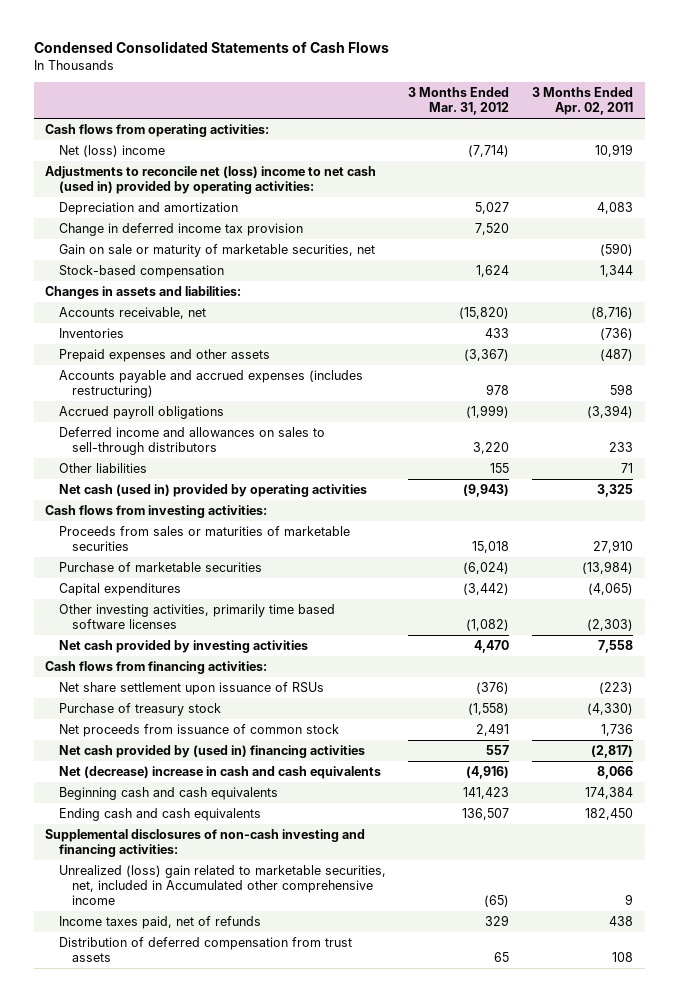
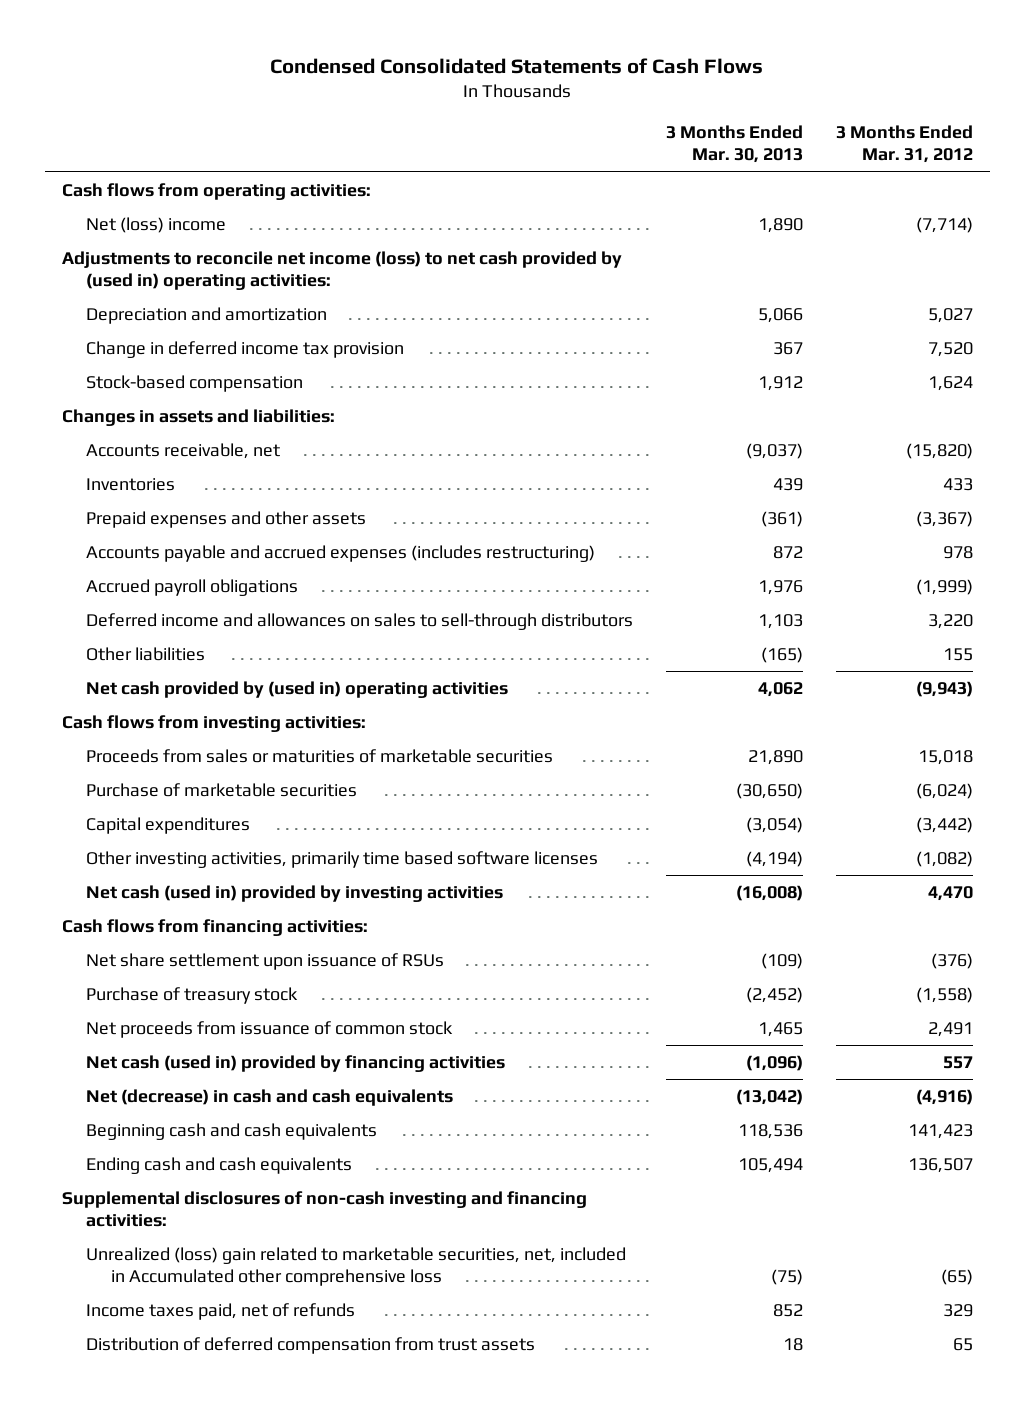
[532,87,634,116] 3 Months Ended Apr. 02, 2011 -> none
none -> [666,125,804,164] 3 Months Ended Mar. 30, 2013
[45,166,377,195] Adjustments to reconcile net (loss) income to net cash (used in) provided by operating activities: -> [61,250,622,291] Adjustments to reconcile net income (loss) to net cash provided by (used in) operating activities:
[58,244,375,258] Gain on sale or maturity of marketable securities, net -> none
[58,484,367,498] Net cash (used in) provided by operating activities -> [86,680,509,698] Net cash provided by (used in) operating activities
[58,640,308,654] Net cash provided by investing activities -> [86,884,504,902] Net cash (used in) provided by investing activities
[58,745,365,759] Net cash provided by (used in) financing activities -> [86,1054,506,1072] Net cash (used in) provided by financing activities
[58,766,381,780] Net (decrease) increase in cash and cash equivalents -> [86,1088,454,1106] Net (decrease) in cash and cash equivalents
[58,865,386,906] Unrealized (loss) gain related to marketable securities, net, included in Accumulated other comprehensive income -> [86,1246,627,1287] Unrealized (loss) gain related to marketable securities, net, included in Accumulated other comprehensive loss

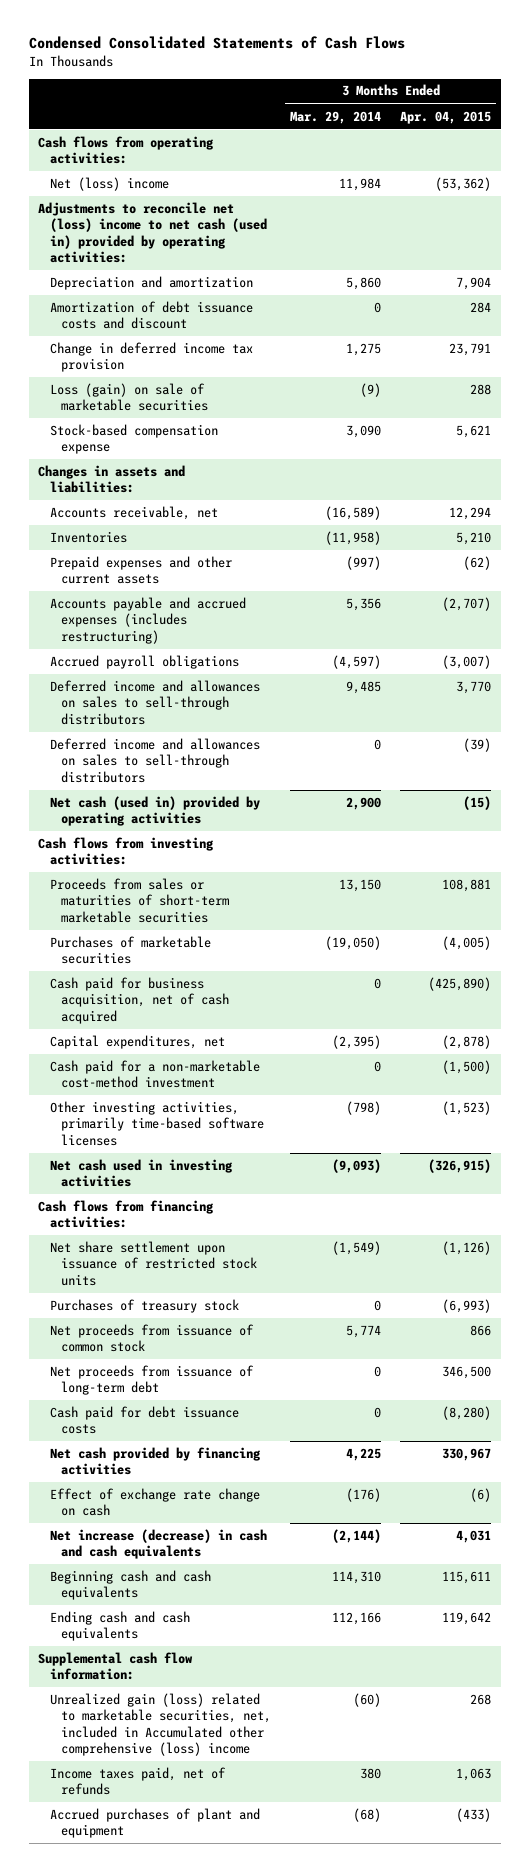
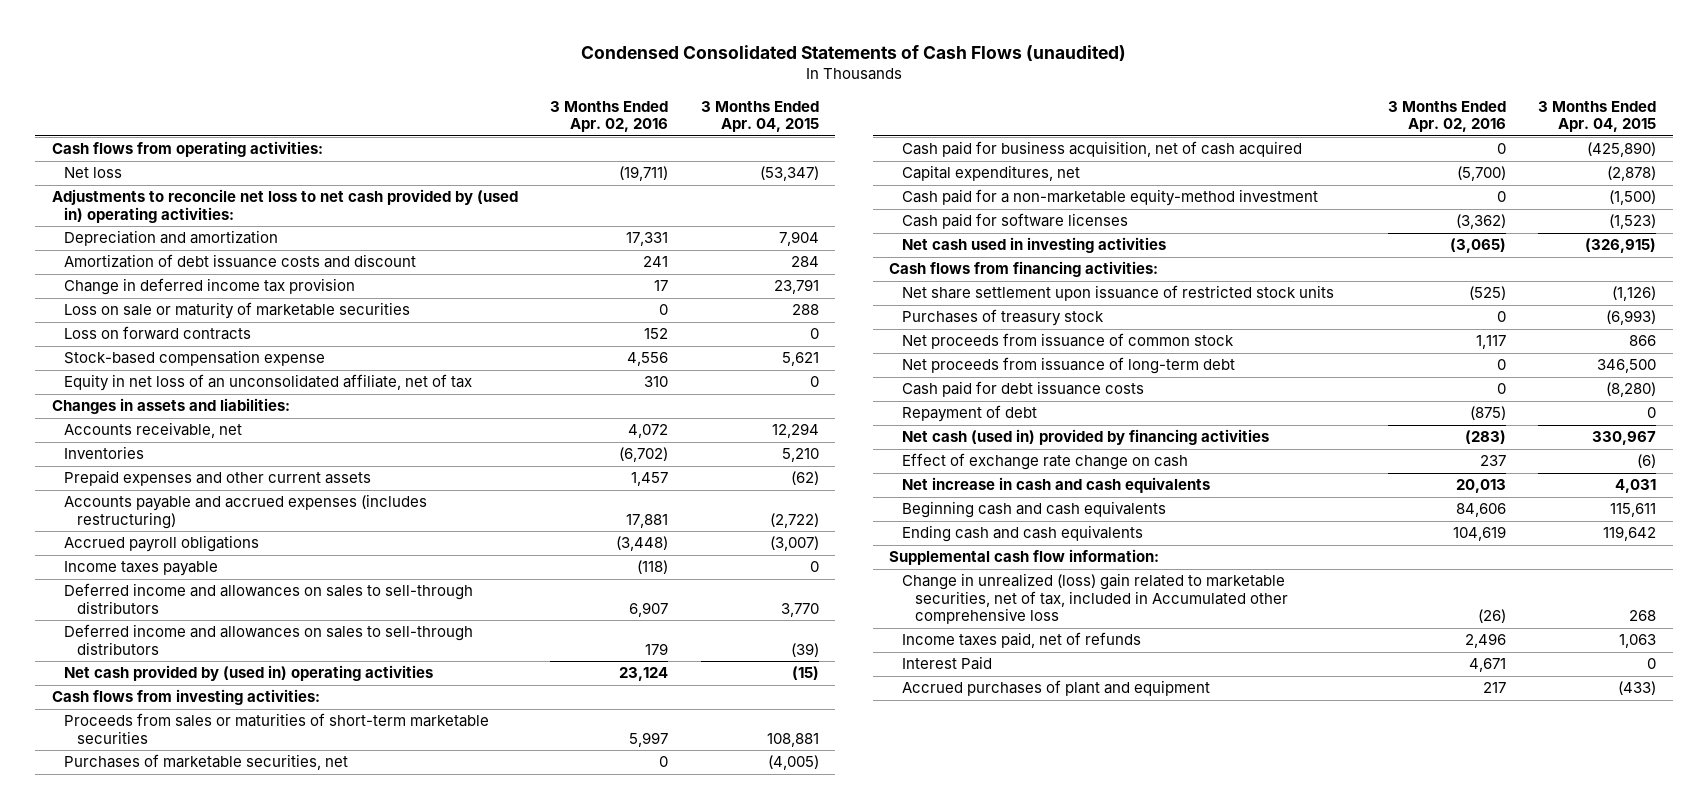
[28,36,405,50] Condensed Consolidated Statements of Cash Flows -> [581,44,1127,61] Condensed Consolidated Statements of Cash Flows (unaudited)
[290,110,382,124] Mar. 29, 2014 -> none
none -> [550,100,669,133] 3 Months Ended Apr. 02, 2016
[49,176,169,191] Net (loss) income -> [64,167,123,179] Net loss
[435,176,492,191] (53,362) -> [759,166,819,182] (53,347)
[38,201,267,263] Adjustments to reconcile net (loss) income to net cash (used in) provided by operating activities: -> [51,189,518,223] Adjustments to reconcile net loss to net cash provided by (used in) operating activities:
[49,382,208,412] Loss (gain) on sale of marketable securities -> [64,302,411,320] Loss on sale or maturity of marketable securities
none -> [64,326,252,341] Loss on forward contracts
none -> [64,374,473,392] Equity in net loss of an unconsolidated affiliate, net of tax
[442,596,492,611] (2,707) -> [769,512,819,528] (2,722)
none -> [64,561,219,577] Income taxes payable
[49,795,260,827] Net cash (used in) provided by operating activities -> [64,665,434,682] Net cash provided by (used in) operating activities
[49,935,211,965] Purchases of marketable securities -> [64,754,349,771] Purchases of marketable securities, net
[49,1059,260,1089] Cash paid for a non-marketable cost-method investment -> [902,189,1319,207] Cash paid for a non-marketable equity-method investment
[49,1100,264,1146] Other investing activities, primarily time-based software licenses -> [902,213,1129,230] Cash paid for software licenses
none -> [902,405,1038,423] Repayment of debt
[49,1446,261,1476] Net cash provided by financing activities -> [902,429,1270,446] Net cash (used in) provided by financing activities
[49,1528,267,1560] Net increase (decrease) in cash and cash equivalents -> [902,477,1211,494] Net increase in cash and cash equivalents
[49,1692,271,1756] Unrealized gain (loss) related to marketable securities, net, included in Accumulated other comprehensive (loss) income -> [902,573,1289,625] Change in unrealized (loss) gain related to marketable securities, net of tax, included in Accumulated other comprehensive loss
none -> [902,656,993,671] Interest Paid

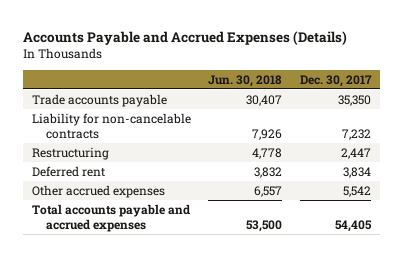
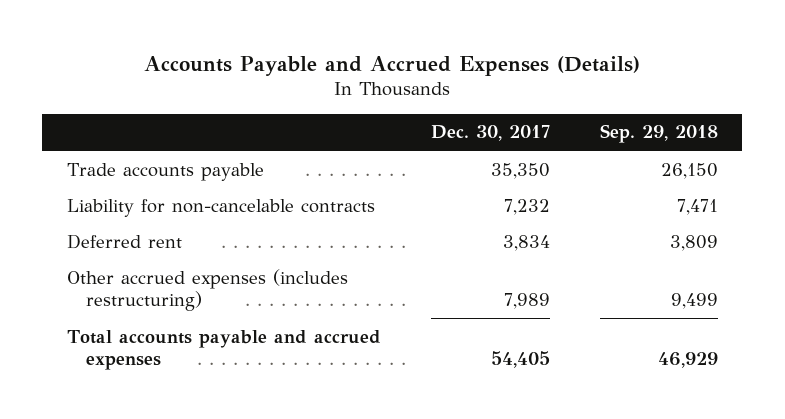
[208,74,283,87] Jun. 30, 2018 -> none
none -> [599,124,718,144] Sep. 29, 2018
[31,146,109,160] Restructuring -> none
[31,184,165,198] Other accrued expenses -> [67,268,349,312] Other accrued expenses (includes restructuring)
[342,185,371,197] 5,542 -> [503,293,550,310] 7,989

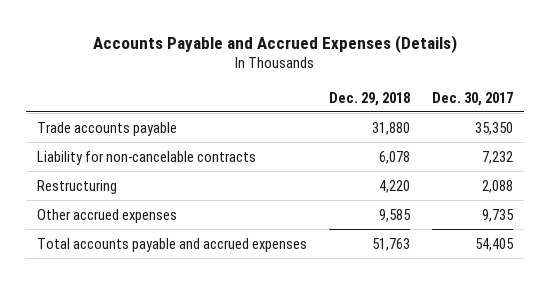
[599,124,718,144] Sep. 29, 2018 -> none
none -> [329,91,411,106] Dec. 29, 2018
[67,233,183,249] Deferred rent -> none
none -> [37,179,118,194] Restructuring
[67,268,349,312] Other accrued expenses (includes restructuring) -> [37,208,178,223] Other accrued expenses
[503,293,550,310] 7,989 -> [482,208,515,222] 9,735

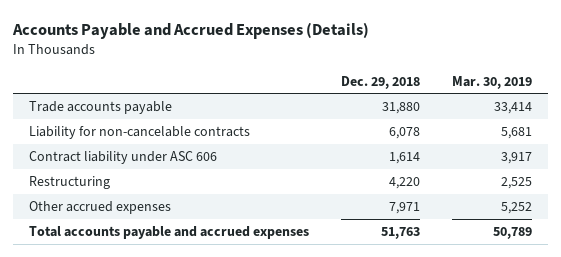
[432,91,514,106] Dec. 30, 2017 -> none
none -> [451,75,532,89] Mar. 30, 2019
none -> [28,151,217,165] Contract liability under ASC 606
[379,208,412,222] 9,585 -> [388,202,420,215] 7,971

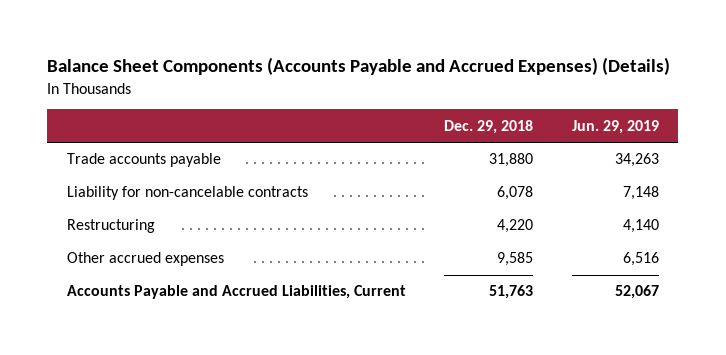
[11,21,369,39] Accounts Payable and Accrued Expenses (Details) -> [47,57,671,76] Balance Sheet Components (Accounts Payable and Accrued Expenses) (Details)
[451,75,532,89] Mar. 30, 2019 -> none
none -> [571,119,659,134] Jun. 29, 2019
[28,151,217,165] Contract liability under ASC 606 -> none
[388,202,420,215] 7,971 -> [497,252,534,267] 9,585
[28,226,309,240] Total accounts payable and accrued expenses -> [66,285,406,300] Accounts Payable and Accrued Liabilities, Current

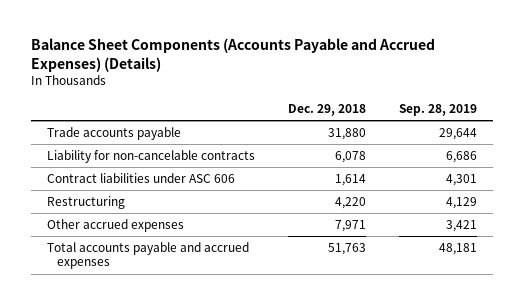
[571,119,659,134] Jun. 29, 2019 -> none
none -> [398,104,477,117] Sep. 28, 2019
none -> [47,173,236,184] Contract liabilities under ASC 606
[497,252,534,267] 9,585 -> [335,220,367,233] 7,971
[66,285,406,300] Accounts Payable and Accrued Liabilities, Current -> [47,242,250,270] Total accounts payable and accrued expenses

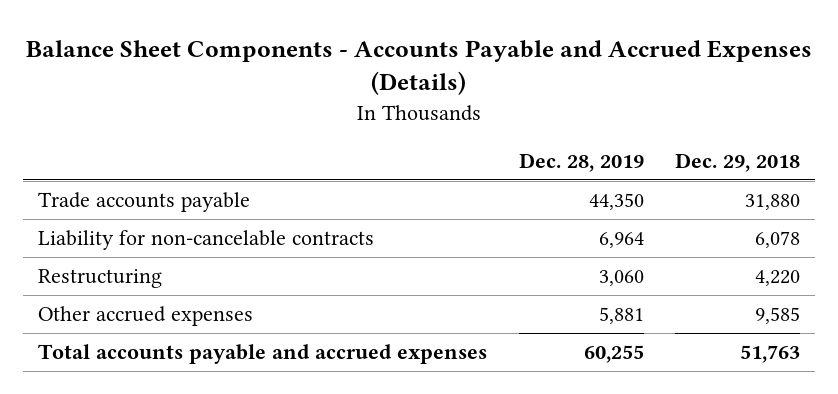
[30,37,435,72] Balance Sheet Components (Accounts Payable and Accrued Expenses) (Details) -> [26,39,813,96] Balance Sheet Components - Accounts Payable and Accrued Expenses (Details)
[398,104,477,117] Sep. 28, 2019 -> none
none -> [518,152,644,172] Dec. 28, 2019
[47,173,236,184] Contract liabilities under ASC 606 -> none
[335,220,367,233] 7,971 -> [754,307,800,325] 9,585

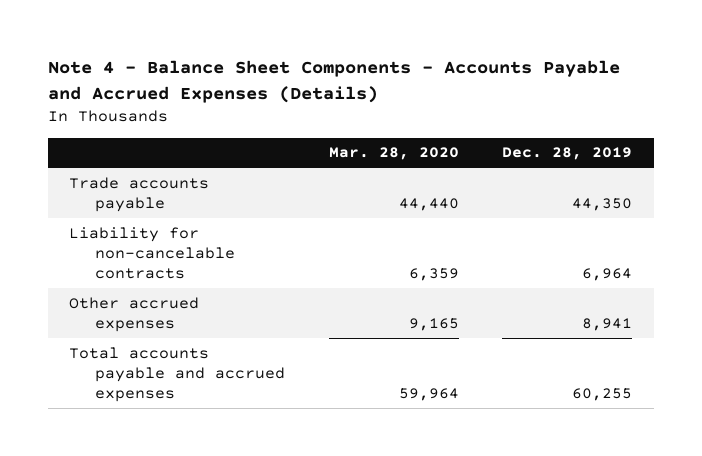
[26,39,813,96] Balance Sheet Components - Accounts Payable and Accrued Expenses (Details) -> [47,60,620,103] Note 4 - Balance Sheet Components - Accounts Payable and Accrued Expenses (Details)
[674,152,800,172] Dec. 29, 2018 -> none
none -> [328,147,459,161] Mar. 28, 2020
[38,269,163,289] Restructuring -> none
[598,307,644,325] 5,881 -> [582,317,633,331] 8,941

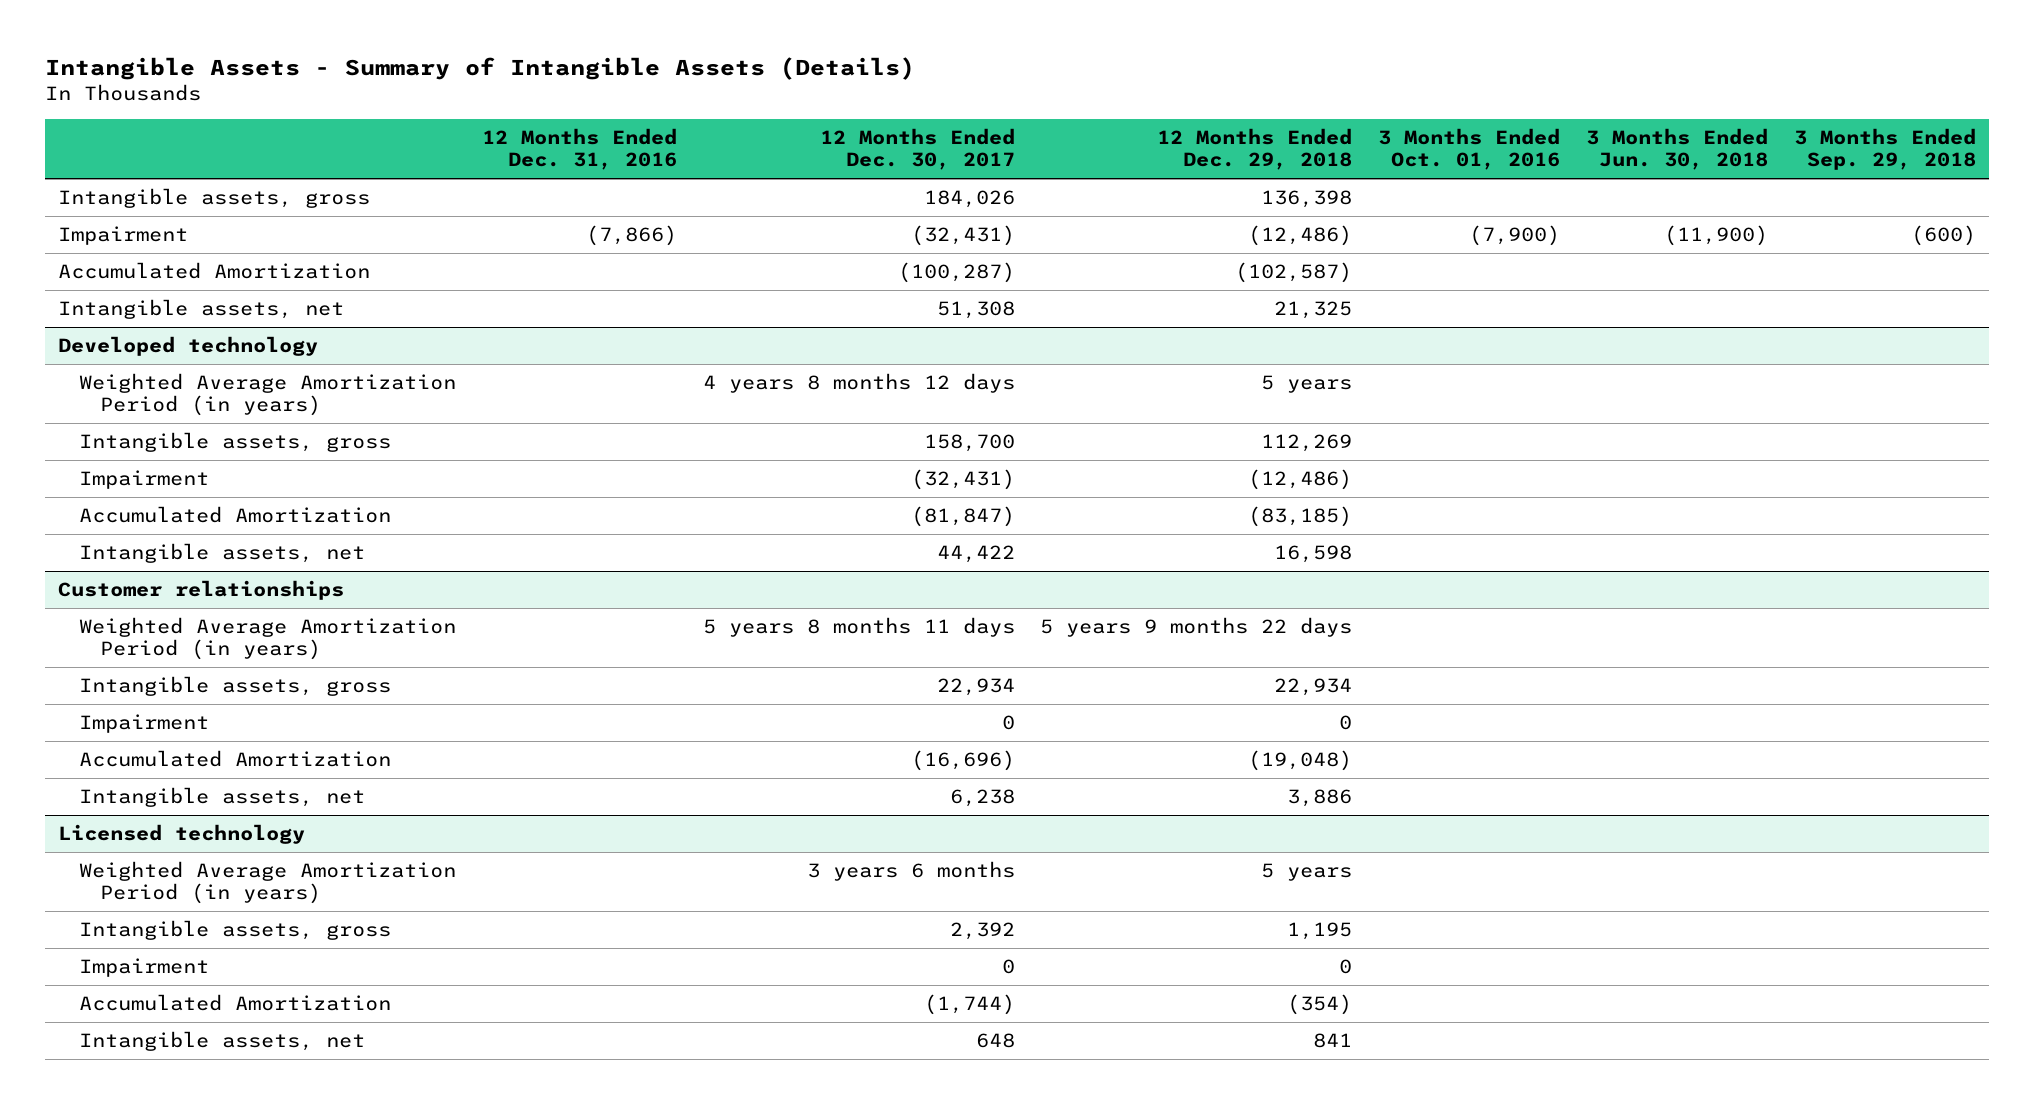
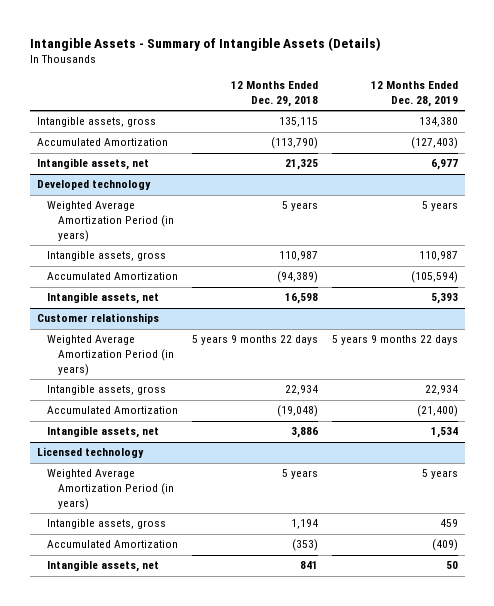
[481,127,677,171] 12 Months Ended Dec. 31, 2016 -> none
[819,127,1015,171] 12 Months Ended Dec. 30, 2017 -> none
[1378,127,1561,171] 3 Months Ended Oct. 01, 2016 -> none
[1585,127,1768,171] 3 Months Ended Jun. 30, 2018 -> none
[1793,127,1976,171] 3 Months Ended Sep. 29, 2018 -> none
none -> [370,81,458,107] 12 Months Ended Dec. 28, 2019
[58,226,189,246] Impairment -> none
[1261,190,1353,209] 136,398 -> [279,117,319,128] 135,115
[1235,262,1353,284] (102,587) -> [271,137,319,150] (113,790)
[79,470,210,490] Impairment -> none
[1261,434,1353,453] 112,269 -> [279,251,319,262] 110,987
[1248,506,1353,528] (83,185) -> [277,271,319,284] (94,389)
[79,714,210,734] Impairment -> none
[79,958,210,978] Impairment -> none
[1287,922,1353,941] 1,195 -> [291,519,319,530] 1,194
[1287,994,1353,1016] (354) -> [292,539,319,552] (353)

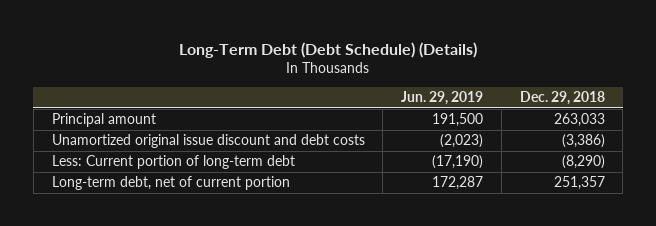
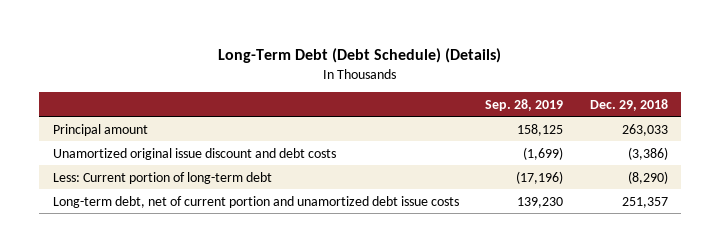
[401,91,484,106] Jun. 29, 2019 -> none
none -> [485,98,564,111] Sep. 28, 2019
[51,176,290,191] Long-term debt, net of current portion -> [52,195,459,208] Long-term debt, net of current portion and unamortized debt issue costs

